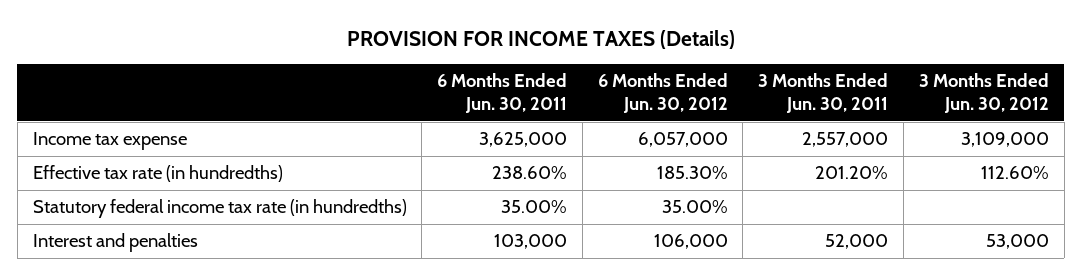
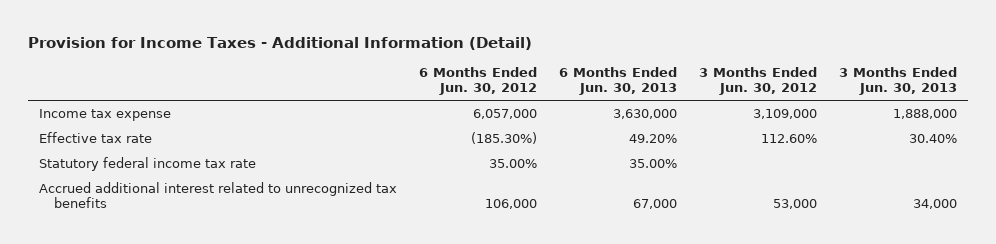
[346,29,735,49] PROVISION FOR INCOME TAXES (Details) -> [28,36,533,50] Provision for Income Taxes - Additional Information (Detail)
[437,73,568,114] 6 Months Ended Jun. 30, 2011 -> none
[758,73,889,114] 3 Months Ended Jun. 30, 2011 -> none
none -> [559,67,678,96] 6 Months Ended Jun. 30, 2013
none -> [839,67,958,96] 3 Months Ended Jun. 30, 2013
[32,165,283,183] Effective tax rate (in hundredths) -> [39,132,153,144] Effective tax rate
[656,166,728,180] 185.30% -> [471,132,538,145] (185.30%)
[32,199,407,219] Statutory federal income tax rate (in hundredths) -> [39,157,257,172] Statutory federal income tax rate
[32,233,198,253] Interest and penalties -> [39,182,398,208] Accrued additional interest related to unrecognized tax benefits

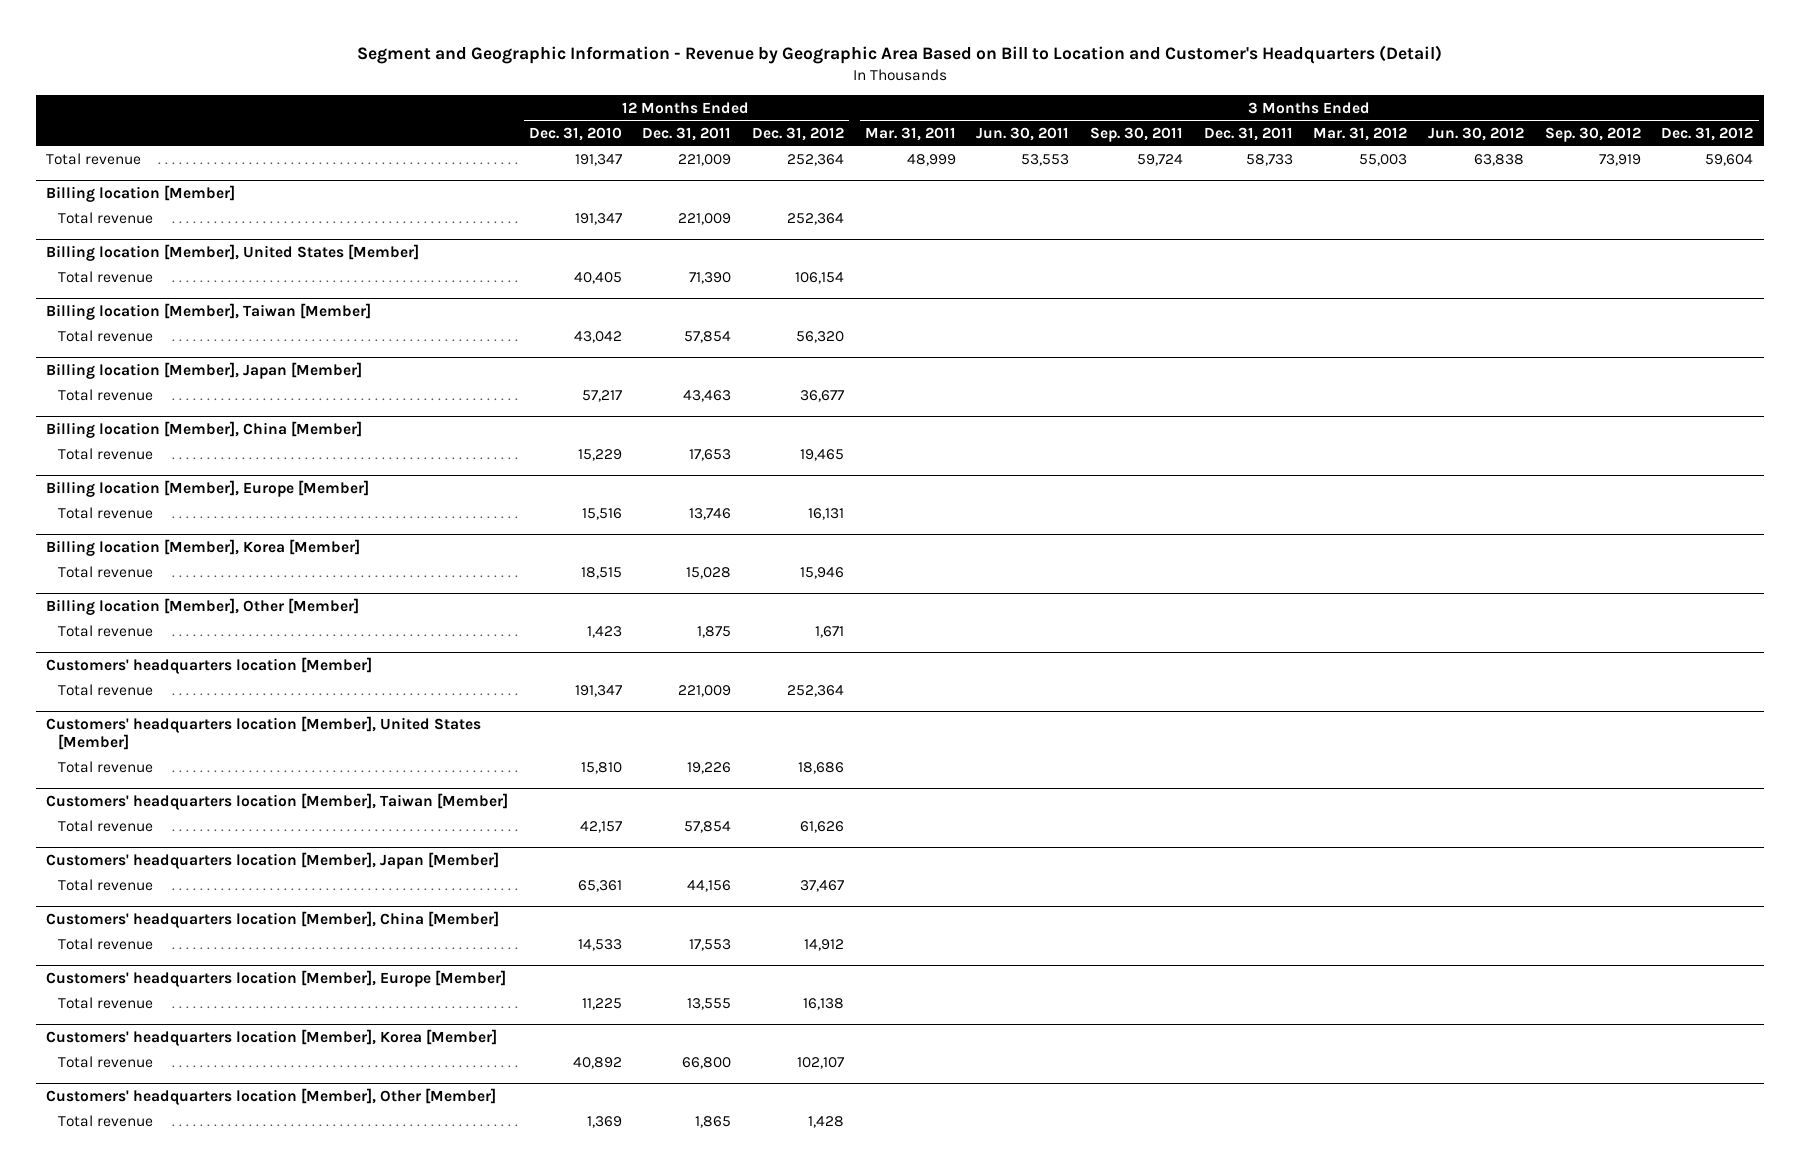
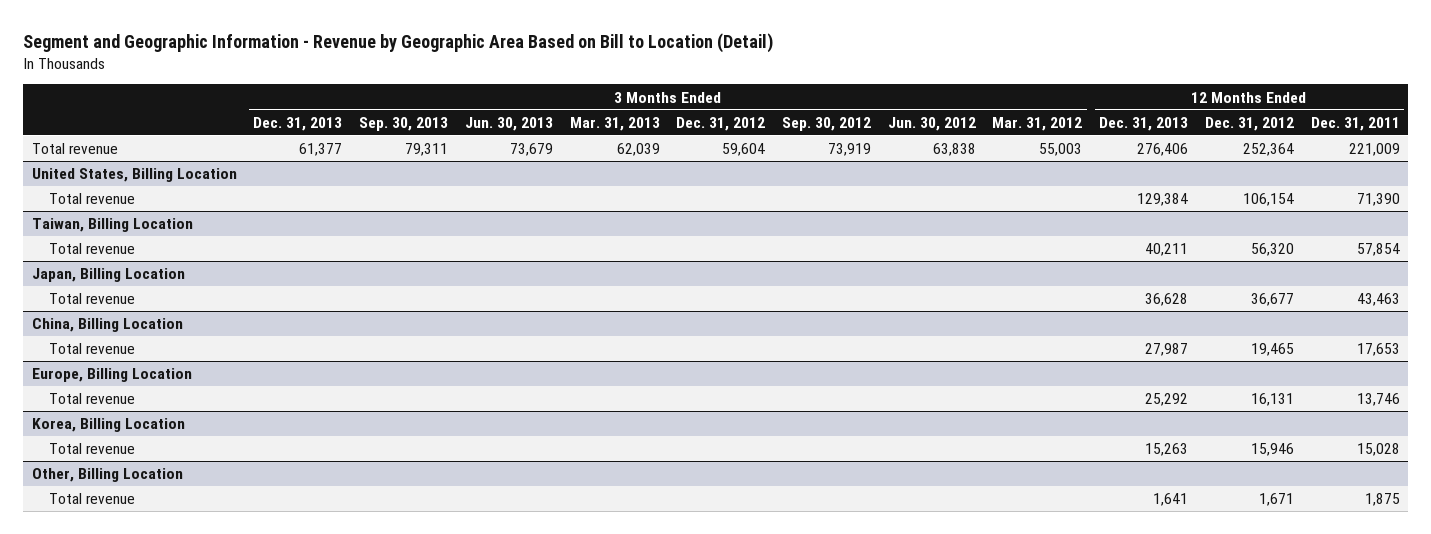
[356,45,1442,65] Segment and Geographic Information - Revenue by Geographic Area Based on Bill to Location and Customer's Headquarters (Detail) -> [23,32,774,53] Segment and Geographic Information - Revenue by Geographic Area Based on Bill to Location (Detail)
[528,126,622,141] Dec. 31, 2010 -> none
[864,126,956,141] Mar. 31, 2011 -> none
[976,126,1070,141] Jun. 30, 2011 -> none
[1090,126,1184,142] Sep. 30, 2011 -> none
[1203,126,1293,141] Dec. 31, 2011 -> none
none -> [253,116,343,131] Dec. 31, 2013
none -> [359,116,449,131] Sep. 30, 2013
none -> [464,116,553,131] Jun. 30, 2013
none -> [569,116,660,131] Mar. 31, 2013
none -> [1099,116,1189,131] Dec. 31, 2013
[46,185,236,203] Billing location [Member] -> none
[57,212,153,225] Total revenue -> none
[46,244,420,262] Billing location [Member], United States [Member] -> [31,168,237,183] United States, Billing Location
[46,303,372,321] Billing location [Member], Taiwan [Member] -> [31,218,193,233] Taiwan, Billing Location
[46,362,363,380] Billing location [Member], Japan [Member] -> [31,268,185,283] Japan, Billing Location
[46,421,363,439] Billing location [Member], China [Member] -> [31,318,183,333] China, Billing Location
[46,480,370,498] Billing location [Member], Europe [Member] -> [31,368,192,383] Europe, Billing Location
[46,539,361,557] Billing location [Member], Korea [Member] -> [31,418,185,433] Korea, Billing Location
[46,598,360,616] Billing location [Member], Other [Member] -> [31,468,183,483] Other, Billing Location
[46,657,373,675] Customers' headquarters location [Member] -> none
[57,684,153,697] Total revenue -> none
[46,716,482,750] Customers' headquarters location [Member], United States [Member] -> none
[57,761,153,774] Total revenue -> none
[46,793,509,811] Customers' headquarters location [Member], Taiwan [Member] -> none
[57,820,153,833] Total revenue -> none
[46,852,500,870] Customers' headquarters location [Member], Japan [Member] -> none
[57,879,153,892] Total revenue -> none
[46,911,500,929] Customers' headquarters location [Member], China [Member] -> none
[57,938,153,951] Total revenue -> none
[46,970,507,988] Customers' headquarters location [Member], Europe [Member] -> none
[57,997,153,1010] Total revenue -> none
[46,1029,498,1047] Customers' headquarters location [Member], Korea [Member] -> none
[57,1056,153,1069] Total revenue -> none
[46,1088,497,1106] Customers' headquarters location [Member], Other [Member] -> none
[57,1115,153,1128] Total revenue -> none

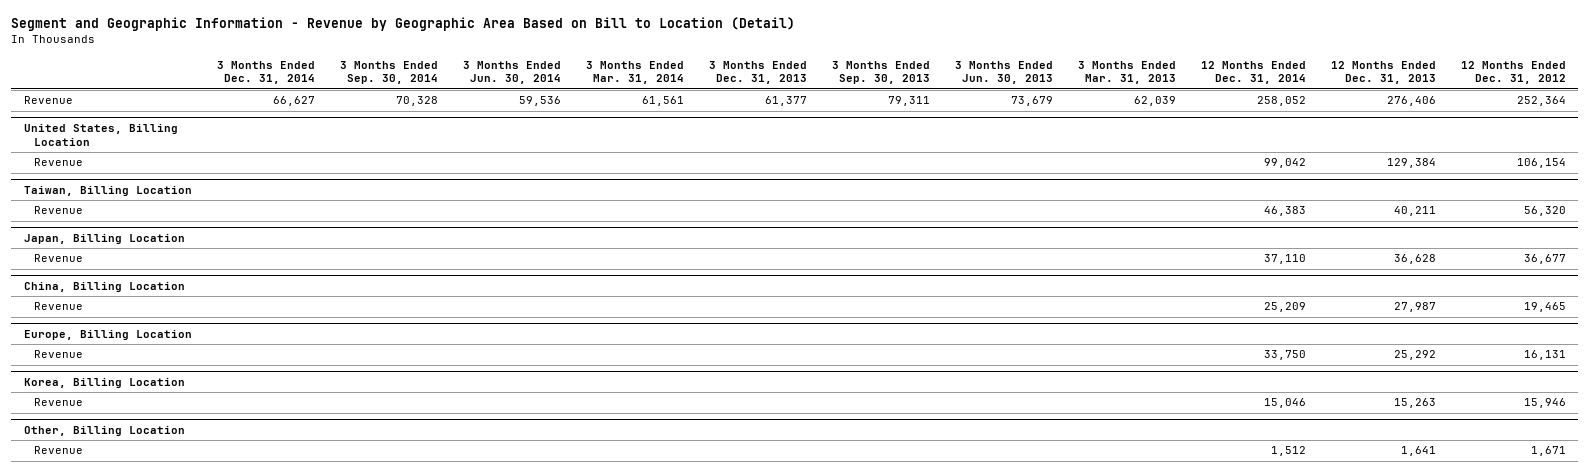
[676,116,766,131] Dec. 31, 2012 -> none
[782,116,872,131] Sep. 30, 2012 -> none
[887,116,976,131] Jun. 30, 2012 -> none
[992,116,1083,131] Mar. 31, 2012 -> none
[1310,116,1400,131] Dec. 31, 2011 -> none
none -> [216,60,315,85] 3 Months Ended Dec. 31, 2014
none -> [339,60,438,85] 3 Months Ended Sep. 30, 2014
none -> [462,60,561,85] 3 Months Ended Jun. 30, 2014
none -> [585,60,684,85] 3 Months Ended Mar. 31, 2014
none -> [1200,60,1306,85] 12 Months Ended Dec. 31, 2014
[31,143,118,155] Total revenue -> [23,96,73,105] Revenue
[49,193,136,205] Total revenue -> [33,158,83,167] Revenue
[49,243,136,255] Total revenue -> [33,206,83,215] Revenue
[49,293,136,305] Total revenue -> [33,254,83,263] Revenue
[49,343,136,355] Total revenue -> [33,302,83,311] Revenue
[49,393,136,405] Total revenue -> [33,350,83,359] Revenue
[49,443,136,455] Total revenue -> [33,398,83,407] Revenue
[49,493,136,505] Total revenue -> [33,446,83,455] Revenue

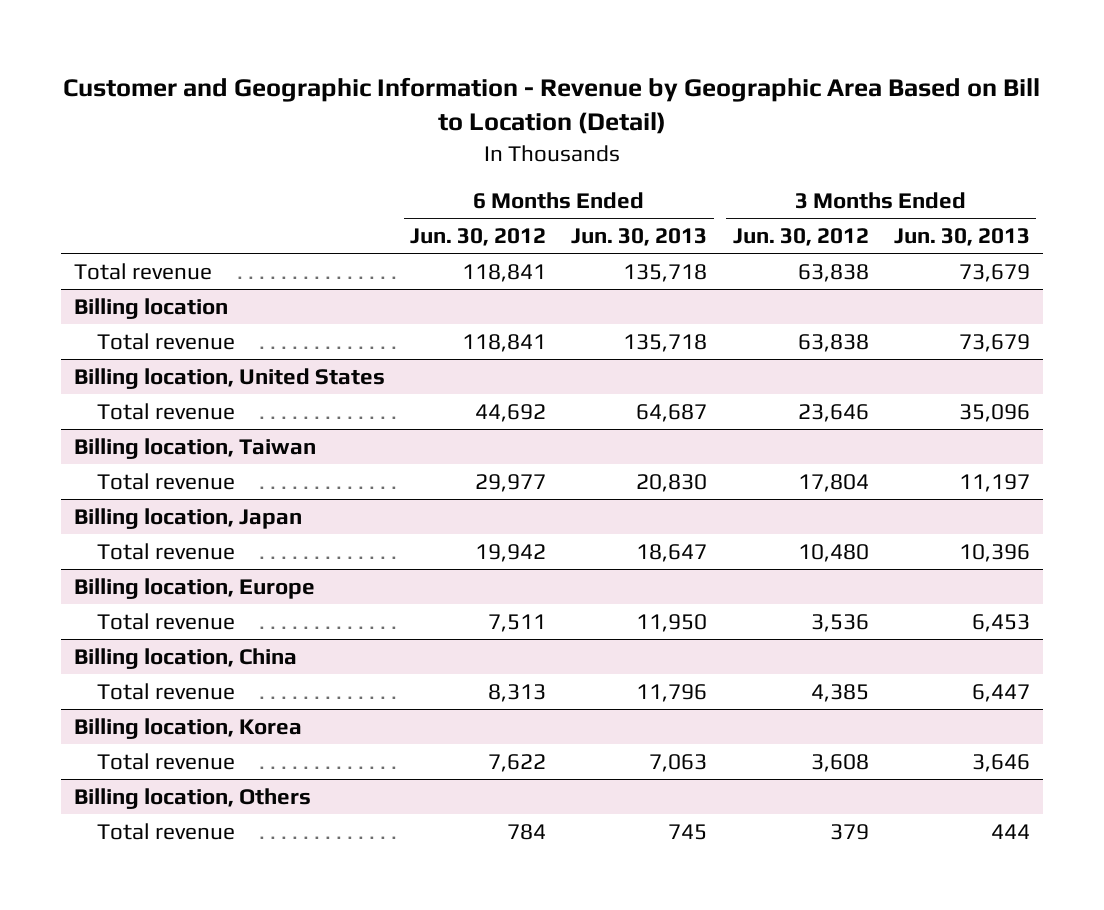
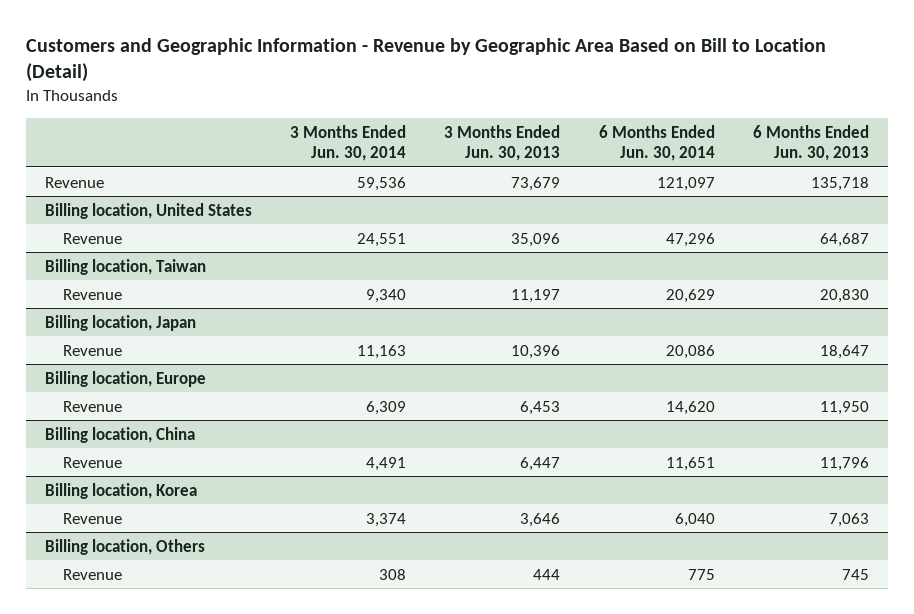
[62,76,1040,135] Customer and Geographic Information - Revenue by Geographic Area Based on Bill to Location (Detail) -> [25,37,826,83] Customers and Geographic Information - Revenue by Geographic Area Based on Bill to Location (Detail)
[409,227,546,246] Jun. 30, 2012 -> none
[732,227,869,246] Jun. 30, 2012 -> none
none -> [290,124,407,162] 3 Months Ended Jun. 30, 2014
none -> [598,124,715,162] 6 Months Ended Jun. 30, 2014
[73,297,228,319] Billing location -> none
[96,332,235,350] Total revenue -> none
[73,262,212,280] Total revenue -> [44,176,104,188] Revenue
[96,402,235,420] Total revenue -> [62,232,122,244] Revenue
[96,472,235,490] Total revenue -> [62,288,122,300] Revenue
[96,542,235,560] Total revenue -> [62,344,122,356] Revenue
[96,612,235,630] Total revenue -> [62,400,122,412] Revenue
[96,682,235,700] Total revenue -> [62,456,122,468] Revenue
[96,752,235,770] Total revenue -> [62,512,122,524] Revenue
[96,822,235,840] Total revenue -> [62,568,122,580] Revenue

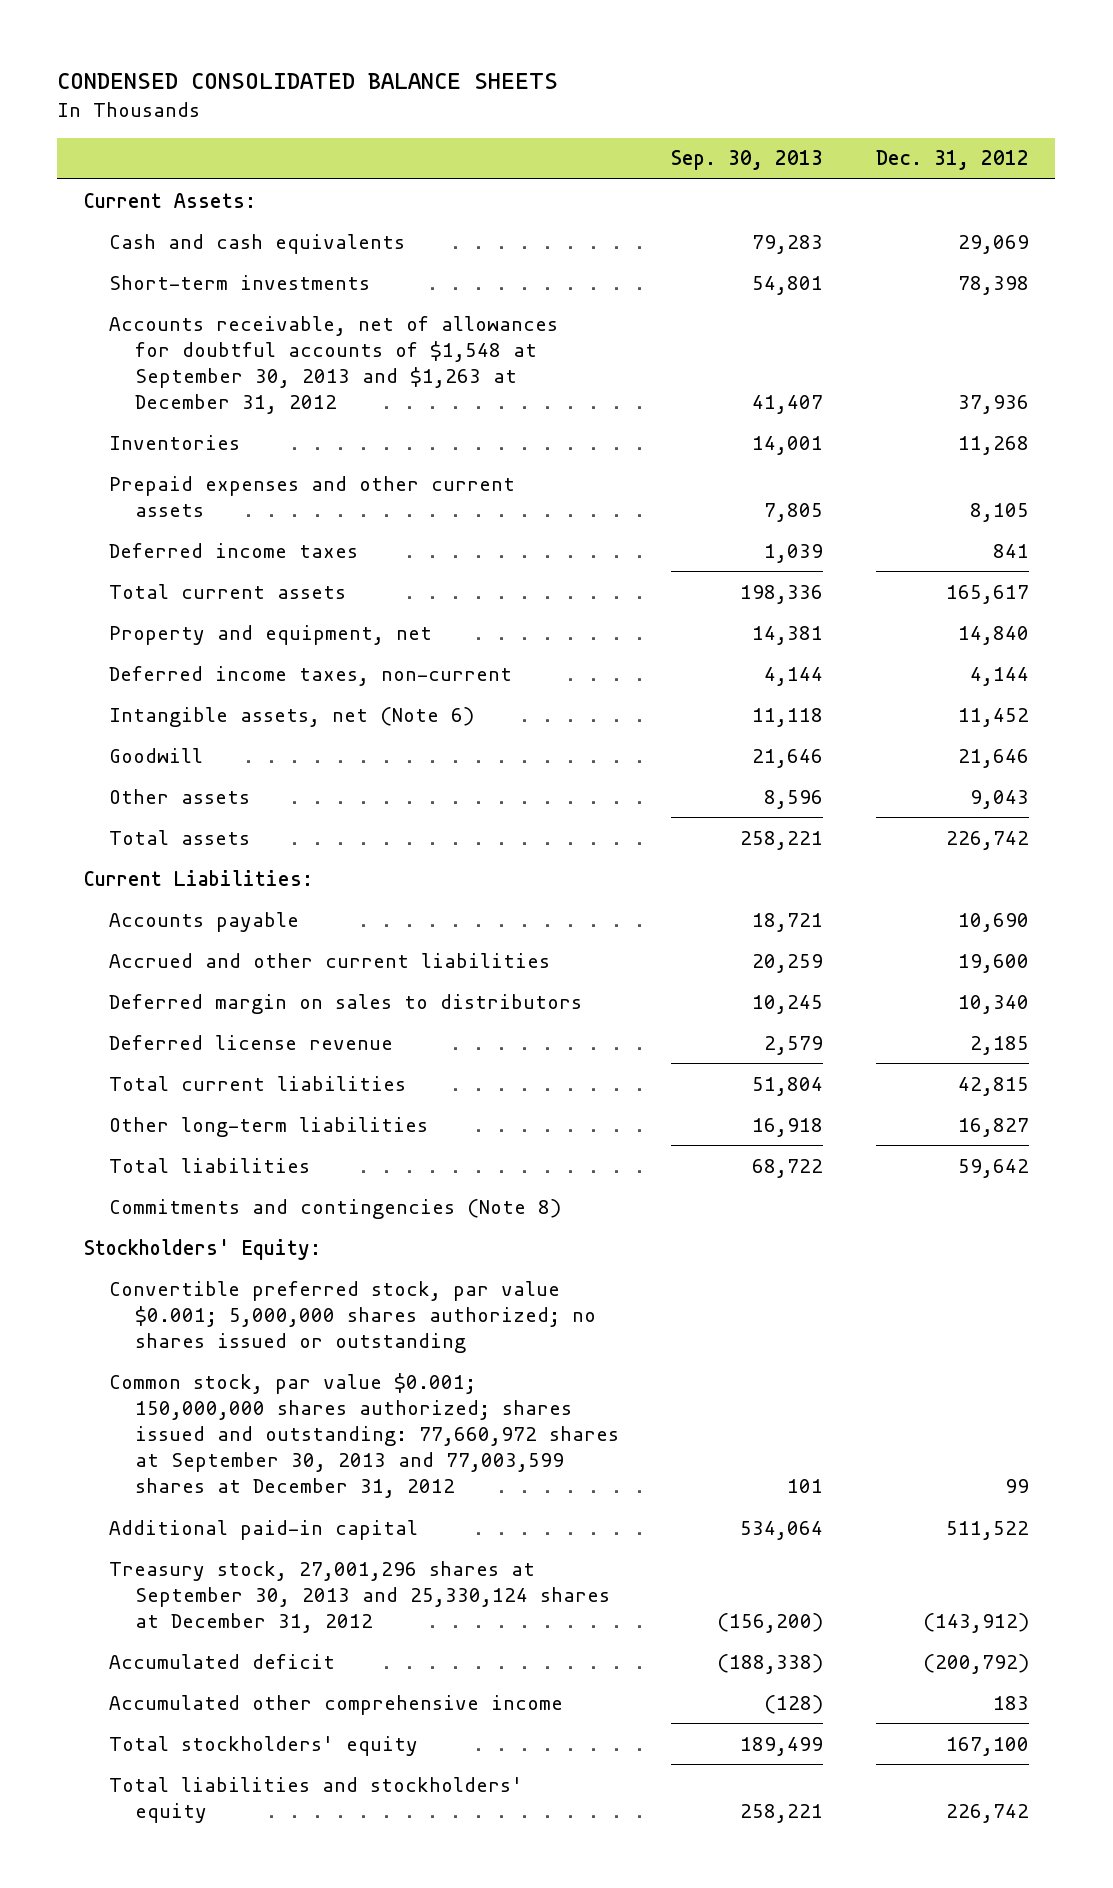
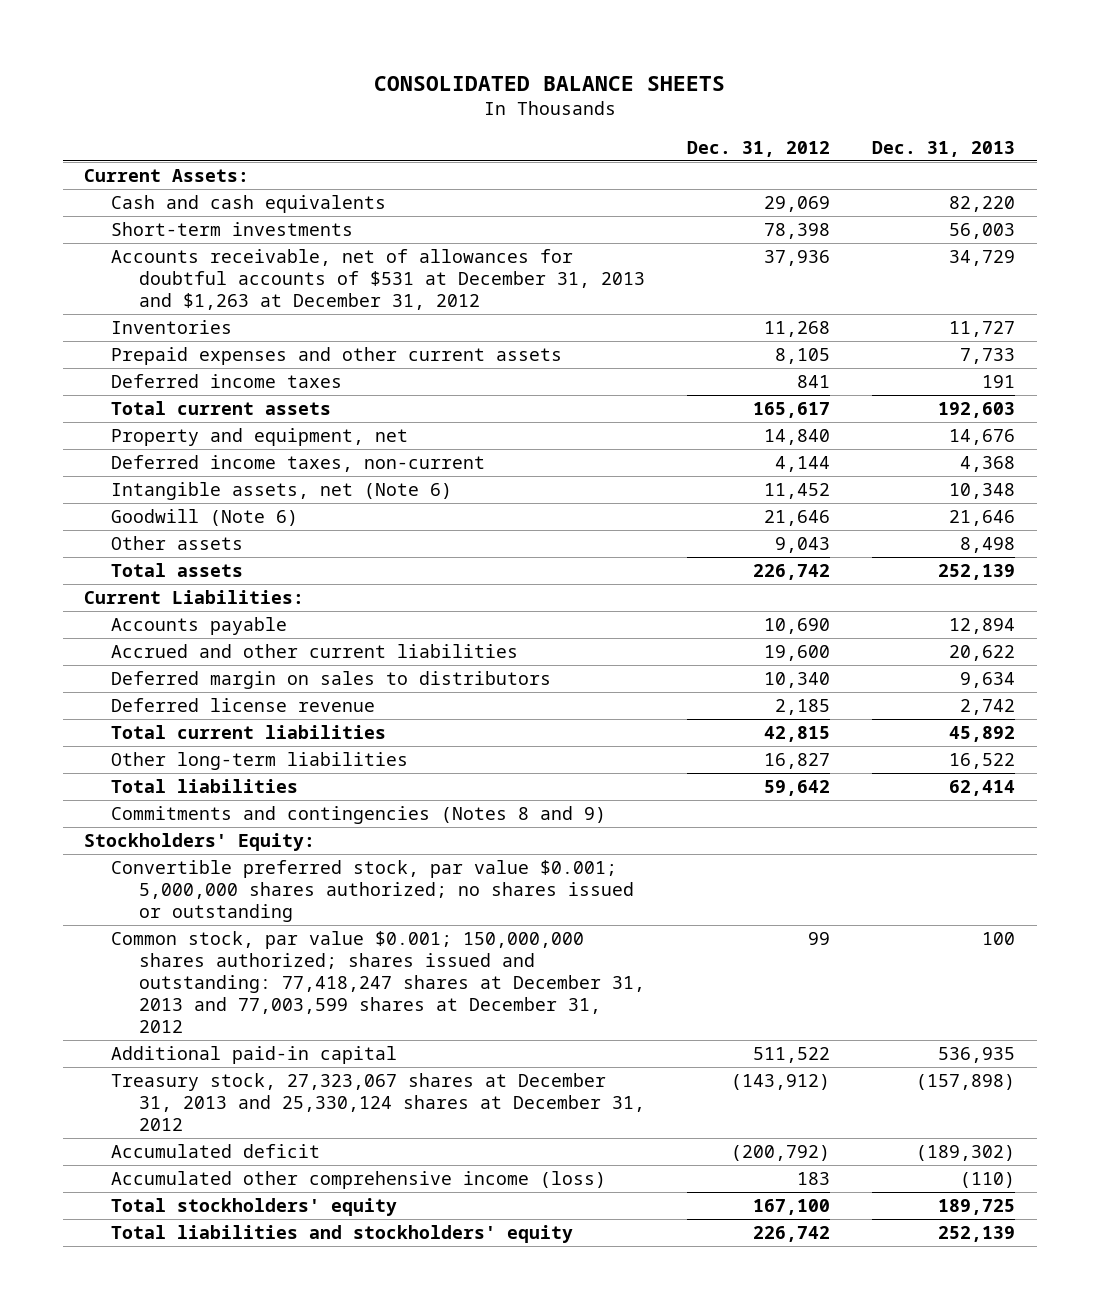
[57,73,559,90] CONDENSED CONSOLIDATED BALANCE SHEETS -> [373,75,725,91] CONSOLIDATED BALANCE SHEETS
[671,150,824,171] Sep. 30, 2013 -> none
none -> [872,140,1016,157] Dec. 31, 2013
[109,315,559,414] Accounts receivable, net of allowances for doubtful accounts of $1,548 at September 30, 2013 and $1,263 at December 31, 2012 -> [111,248,645,311] Accounts receivable, net of allowances for doubtful accounts of $531 at December 31, 2013 and $1,263 at December 31, 2012
[109,747,204,763] Goodwill -> [111,508,299,526] Goodwill (Note 6)
[109,1198,562,1219] Commitments and contingencies (Note 8) -> [111,805,607,824] Commitments and contingencies (Notes 8 and 9)
[109,1372,619,1498] Common stock, par value $0.001; 150,000,000 shares authorized; shares issued and outstanding: 77,660,972 shares at September 30, 2013 and 77,003,599 shares at December 31, 2012 -> [111,930,645,1034] Common stock, par value $0.001; 150,000,000 shares authorized; shares issued and outstanding: 77,418,247 shares at December 31, 2013 and 77,003,599 shares at December 31, 2012
[109,1560,610,1633] Treasury stock, 27,001,296 shares at September 30, 2013 and 25,330,124 shares at December 31, 2012 -> [111,1072,645,1132] Treasury stock, 27,323,067 shares at December 31, 2013 and 25,330,124 shares at December 31, 2012
[109,1694,564,1715] Accumulated other comprehensive income -> [111,1170,607,1189] Accumulated other comprehensive income (loss)

